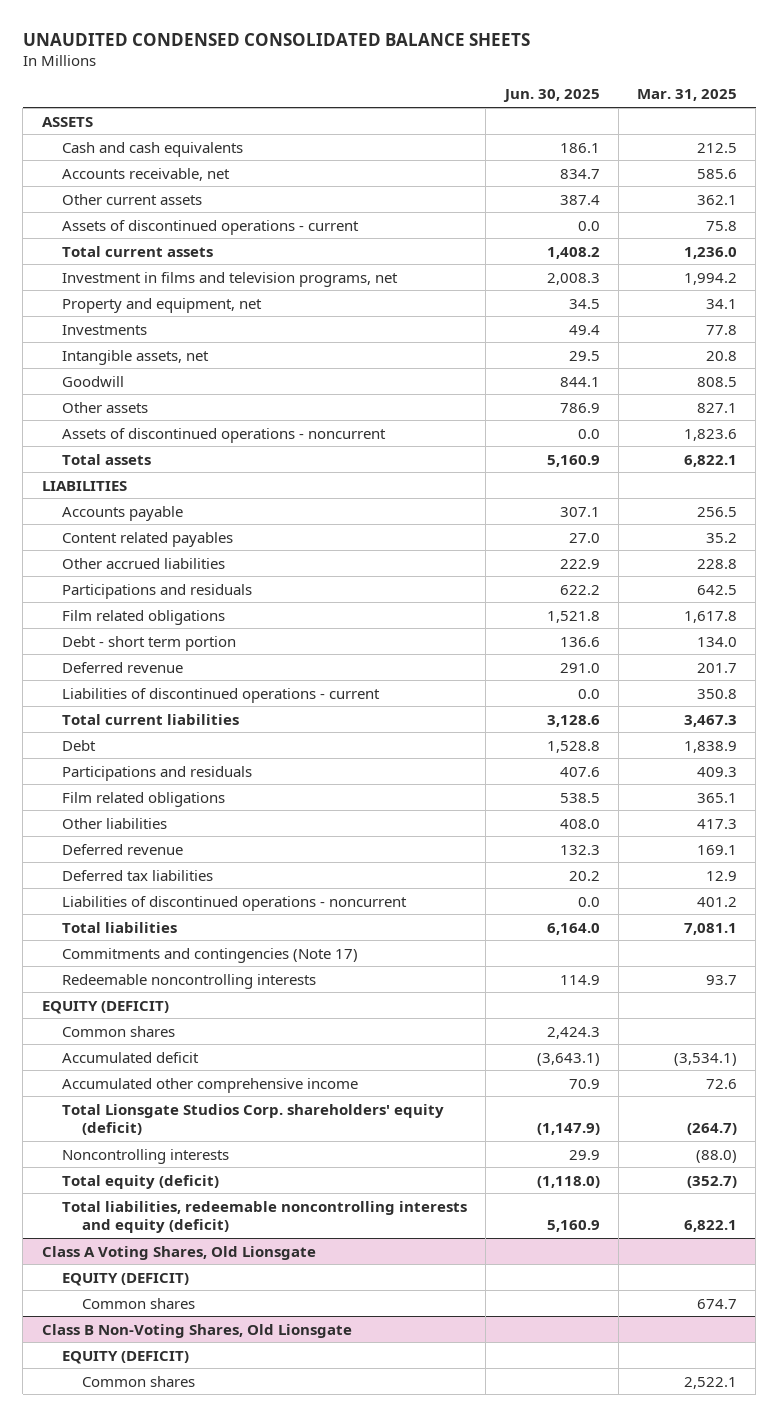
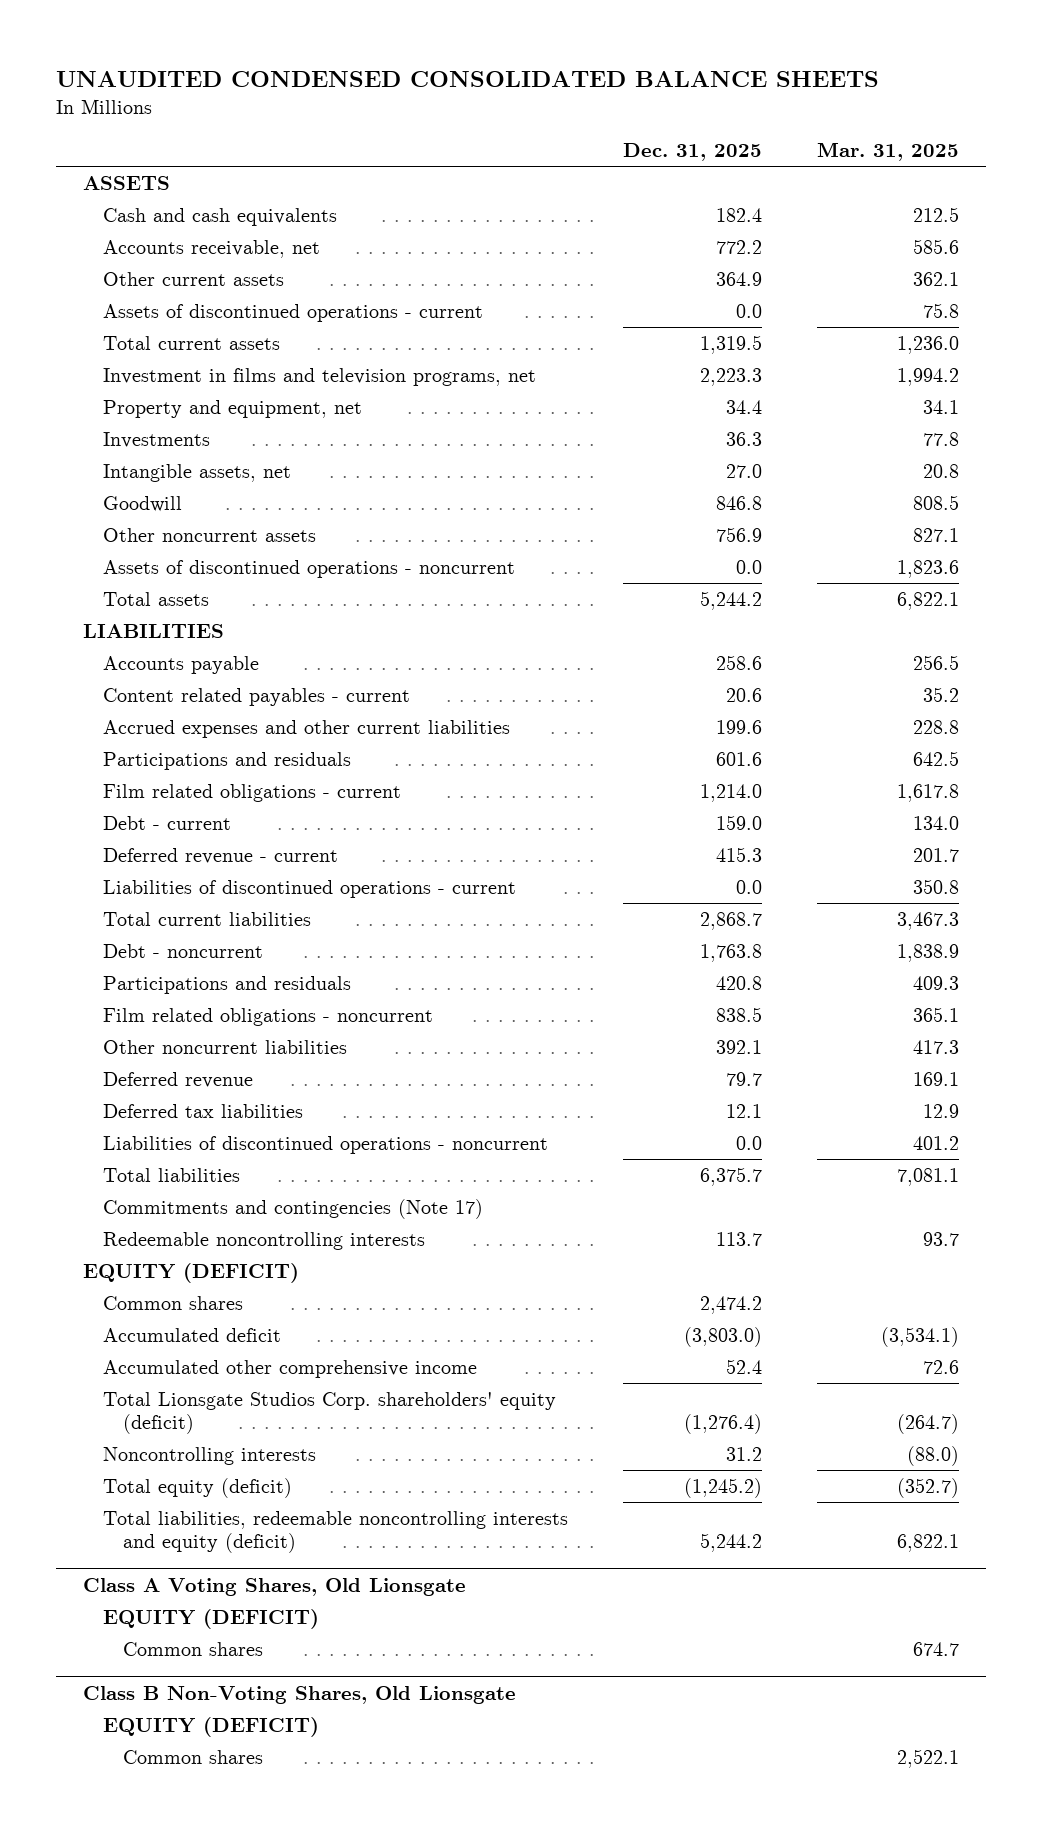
[502,89,600,103] Jun. 30, 2025 -> none
none -> [622,143,762,162] Dec. 31, 2025
[61,401,148,413] Other assets -> [103,527,317,542] Other noncurrent assets
[61,531,233,547] Content related payables -> [103,687,411,706] Content related payables - current
[61,557,225,569] Other accrued liabilities -> [103,719,511,738] Accrued expenses and other current liabilities
[61,609,225,625] Film related obligations -> [103,783,402,802] Film related obligations - current
[61,635,236,651] Debt - short term portion -> [103,815,232,830] Debt - current
[61,661,183,673] Deferred revenue -> [103,847,339,864] Deferred revenue - current
[61,739,96,751] Debt -> [103,943,264,958] Debt - noncurrent
[61,791,225,807] Film related obligations -> [103,1007,434,1026] Film related obligations - noncurrent
[61,817,167,829] Other liabilities -> [103,1039,348,1054] Other noncurrent liabilities

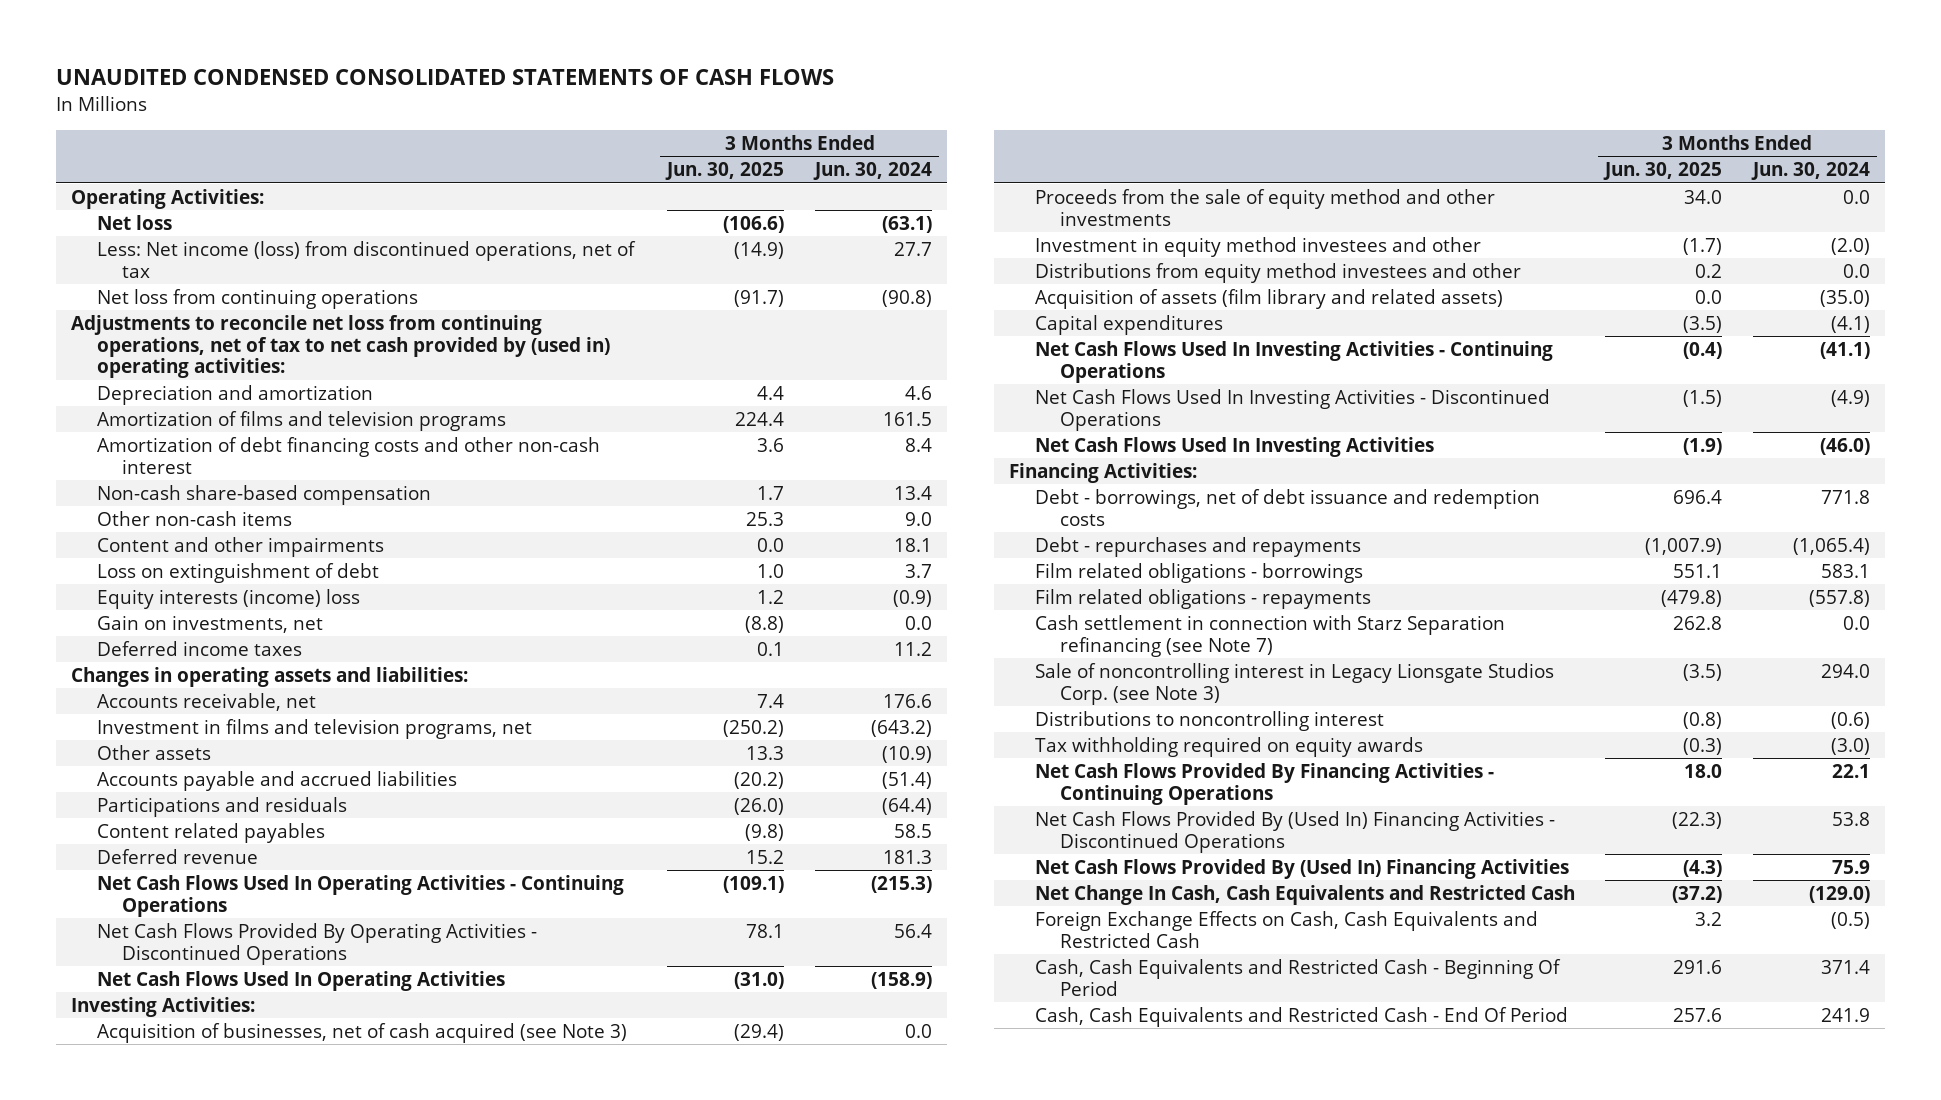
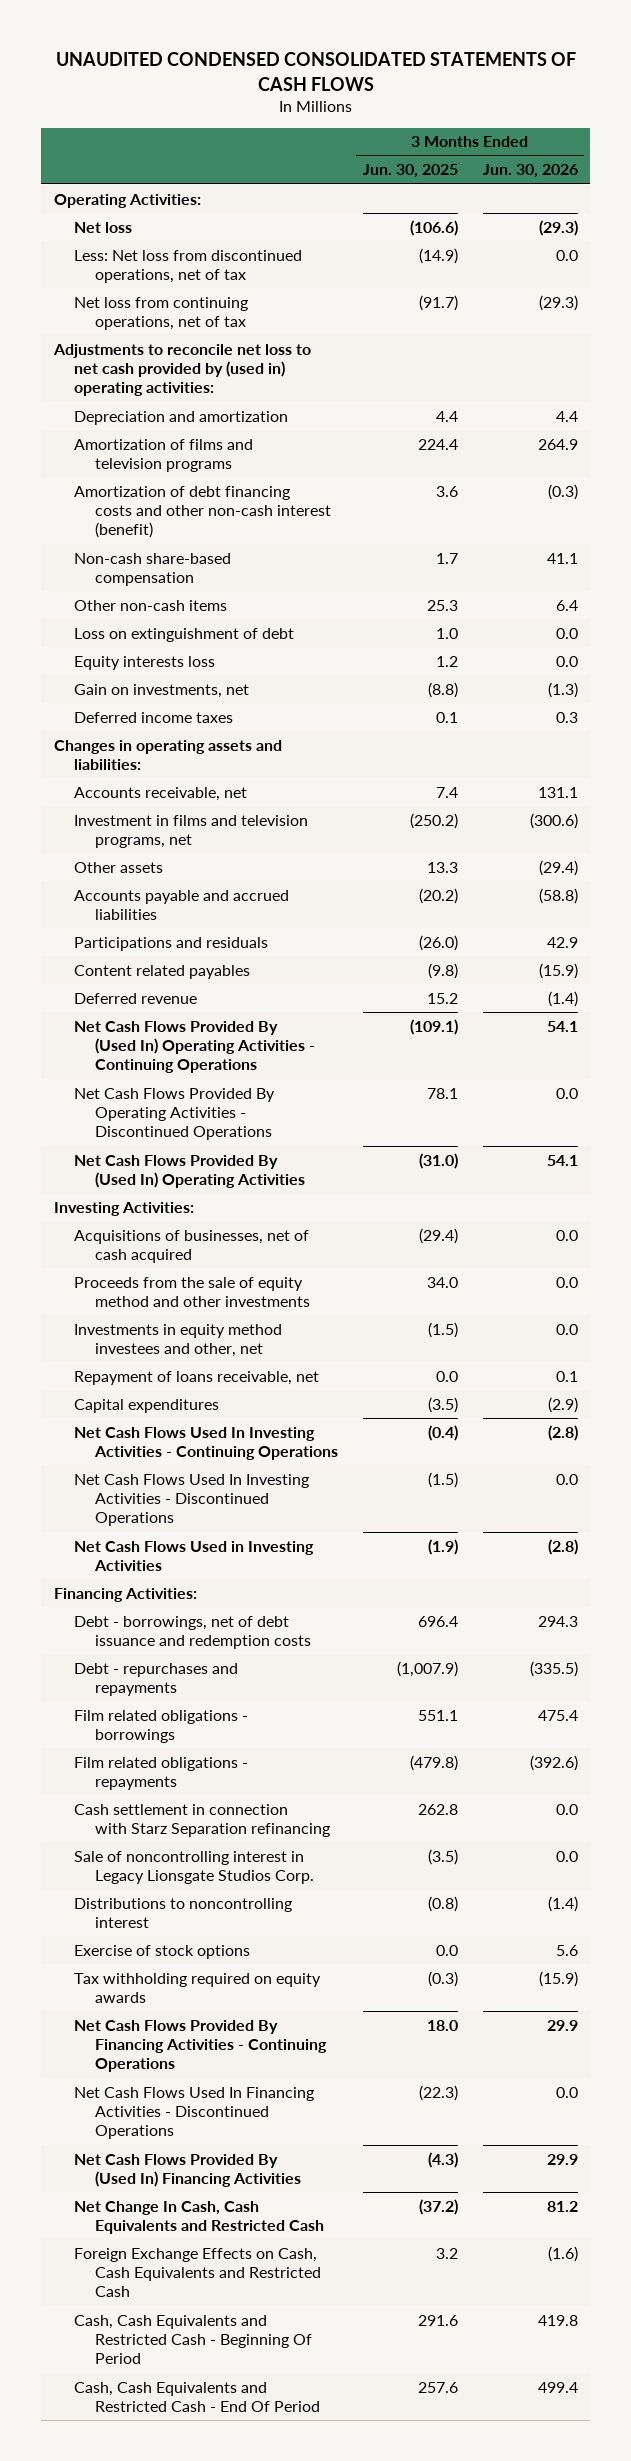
[812,161,932,180] Jun. 30, 2024 -> none
none -> [482,164,578,179] Jun. 30, 2026
[96,240,636,278] Less: Net income (loss) from discontinued operations, net of tax -> [74,249,303,284] Less: Net loss from discontinued operations, net of tax
[96,288,418,309] Net loss from continuing operations -> [74,296,249,331] Net loss from continuing operations, net of tax
[71,314,610,379] Adjustments to reconcile net loss from continuing operations, net of tax to net cash provided by (used in) operating activities: -> [52,343,311,397] Adjustments to reconcile net loss to net cash provided by (used in) operating activities:
[96,436,600,474] Amortization of debt financing costs and other non-cash interest -> [74,485,331,539] Amortization of debt financing costs and other non-cash interest (benefit)
[96,536,384,557] Content and other impairments -> none
[96,588,360,609] Equity interests (income) loss -> [74,655,216,670] Equity interests loss
[96,874,624,917] Net Cash Flows Used In Operating Activities - Continuing Operations -> [74,1020,315,1074] Net Cash Flows Provided By (Used In) Operating Activities - Continuing Operations
[96,970,505,991] Net Cash Flows Used In Operating Activities -> [74,1154,305,1189] Net Cash Flows Provided By (Used In) Operating Activities
[96,1022,627,1043] Acquisition of businesses, net of cash acquired (see Note 3) -> [74,1229,310,1264] Acquisitions of businesses, net of cash acquired
[1034,262,1521,283] Distributions from equity method investees and other -> none
[1034,288,1503,309] Acquisition of assets (film library and related assets) -> none
[1034,236,1481,257] Investment in equity method investees and other -> [74,1323,283,1358] Investments in equity method investees and other, net
[1683,237,1723,255] (1.7) -> [427,1321,458,1338] (1.5)
none -> [74,1370,320,1385] Repayment of loans receivable, net
[1034,436,1434,457] Net Cash Flows Used In Investing Activities -> [74,1540,315,1572] Net Cash Flows Used in Investing Activities
[1034,614,1505,657] Cash settlement in connection with Starz Separation refinancing (see Note 7) -> [74,1803,330,1838] Cash settlement in connection with Starz Separation refinancing
[1034,662,1554,705] Sale of noncontrolling interest in Legacy Lionsgate Studios Corp. (see Note 3) -> [74,1850,314,1885] Sale of noncontrolling interest in Legacy Lionsgate Studios Corp.
none -> [74,1944,251,1959] Exercise of stock options
[1034,810,1555,853] Net Cash Flows Provided By (Used In) Financing Activities - Discontinued Operations -> [74,2086,315,2140] Net Cash Flows Used In Financing Activities - Discontinued Operations

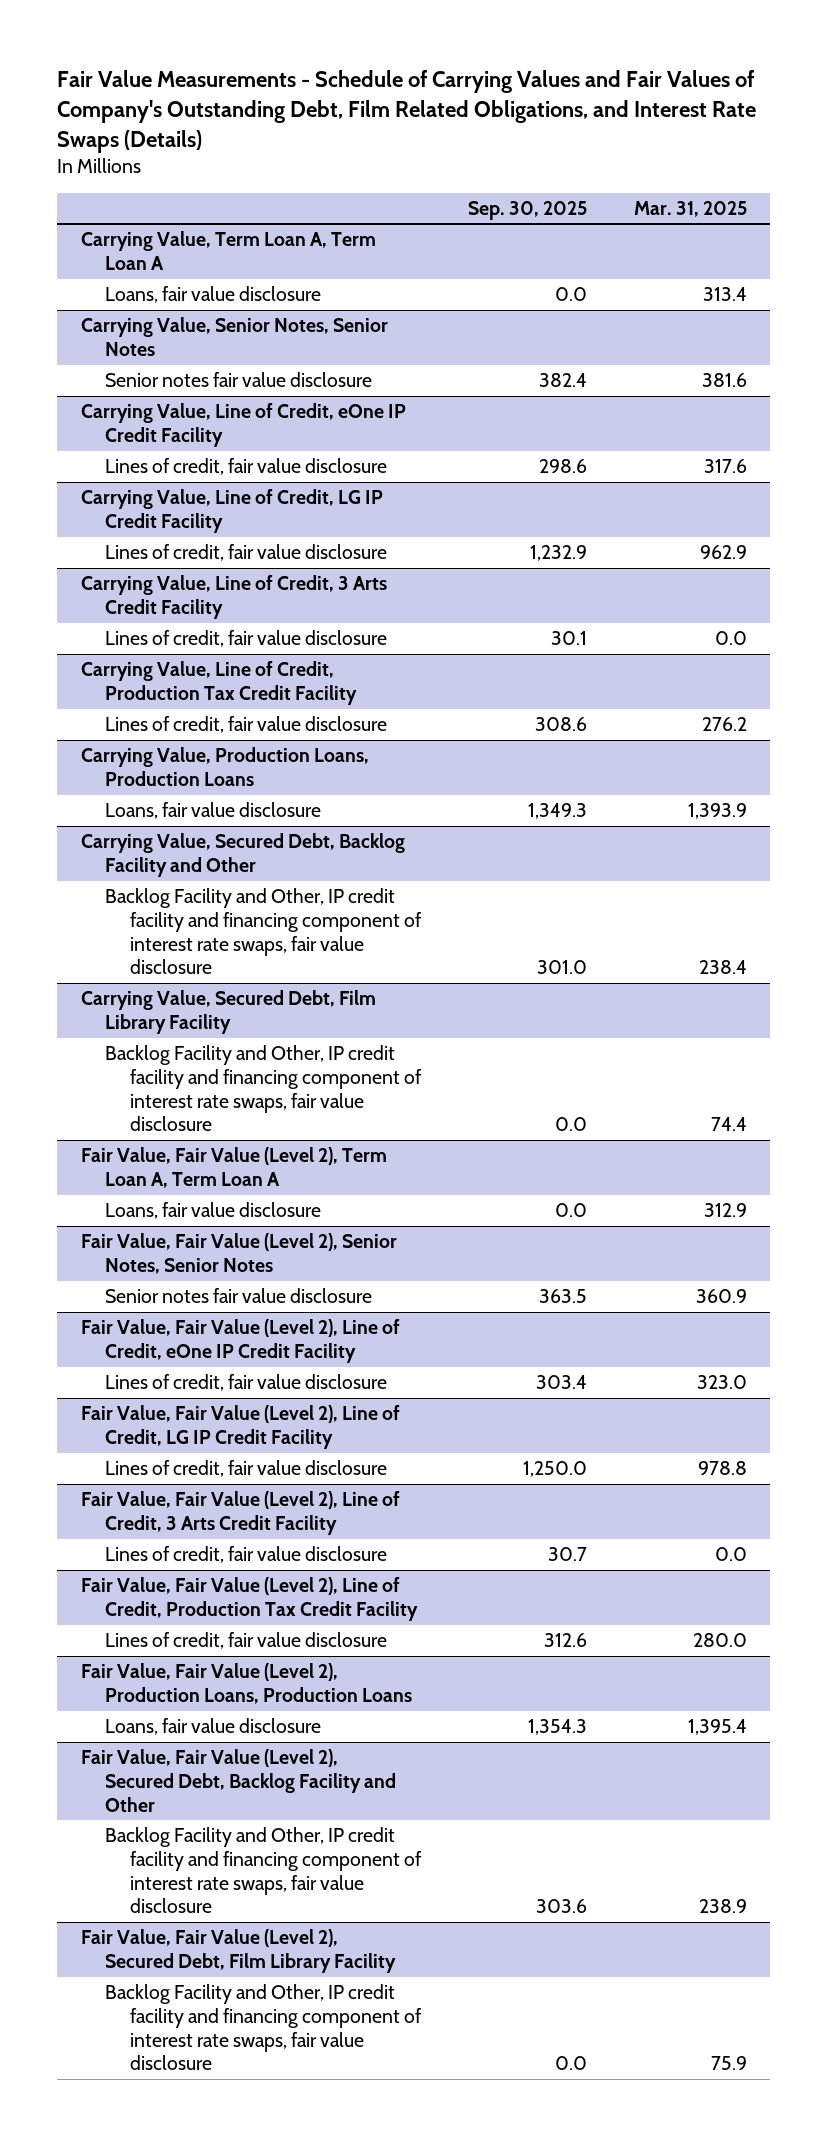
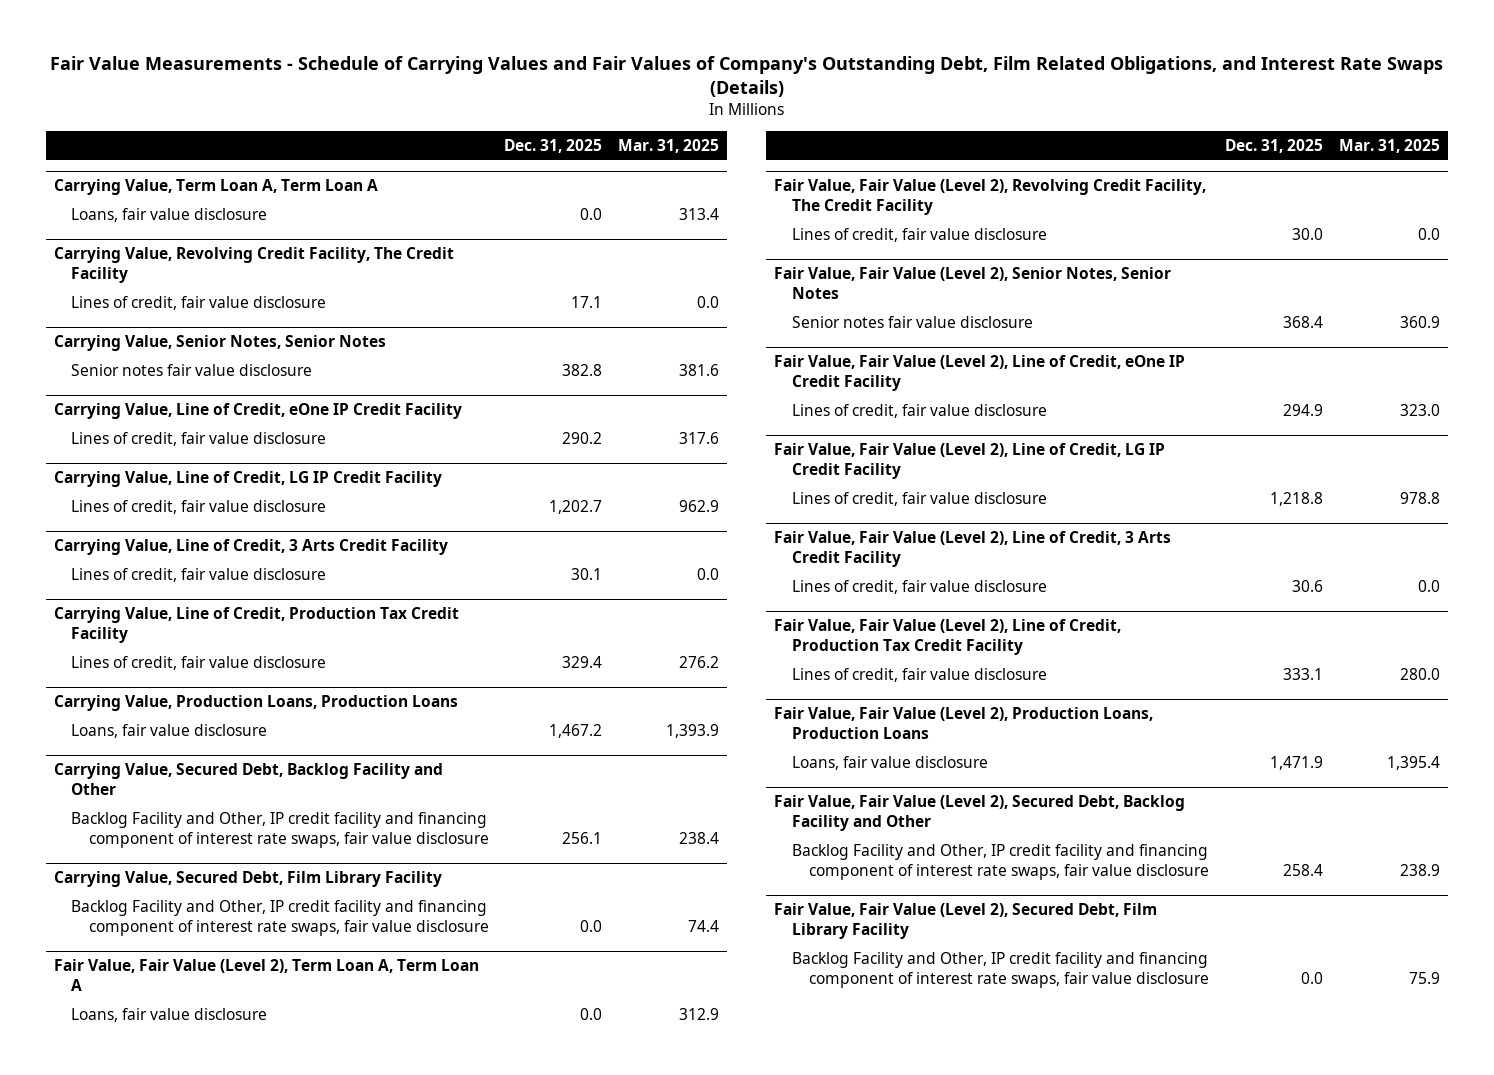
[467,200,587,220] Sep. 30, 2025 -> none
none -> [504,139,603,154] Dec. 31, 2025
none -> [53,247,454,284] Carrying Value, Revolving Credit Facility, The Credit Facility
none -> [71,295,327,310] Lines of credit, fair value disclosure
none -> [774,179,1207,216] Fair Value, Fair Value (Level 2), Revolving Credit Facility, The Credit Facility
none -> [791,227,1047,242] Lines of credit, fair value disclosure

